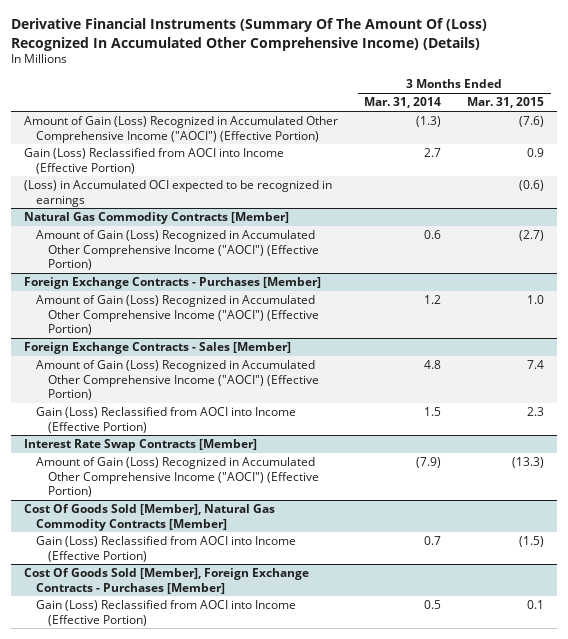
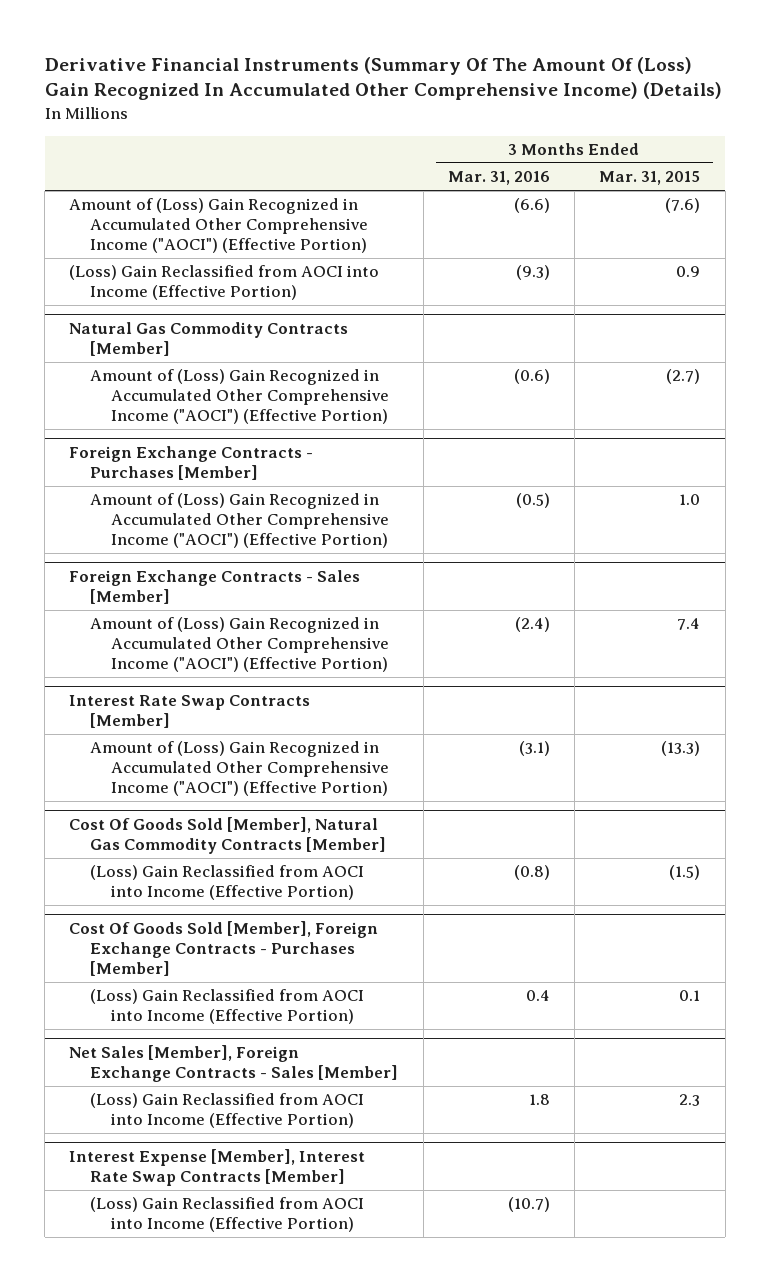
[10,18,487,51] Derivative Financial Instruments (Summary Of The Amount Of (Loss) Recognized In Accumulated Other Comprehensive Income) (Details) -> [44,56,722,101] Derivative Financial Instruments (Summary Of The Amount Of (Loss) Gain Recognized In Accumulated Other Comprehensive Income) (Details)
[364,97,442,109] Mar. 31, 2014 -> none
none -> [447,171,550,186] Mar. 31, 2016
[23,180,332,207] (Loss) in Accumulated OCI expected to be recognized in earnings -> none
[23,116,338,143] Amount of Gain (Loss) Recognized in Accumulated Other Comprehensive Income ("AOCI") (Effective Portion) -> [69,198,369,253] Amount of (Loss) Gain Recognized in Accumulated Other Comprehensive Income ("AOCI") (Effective Portion)
[23,148,284,174] Gain (Loss) Reclassified from AOCI into Income (Effective Portion) -> [69,265,380,301] (Loss) Gain Reclassified from AOCI into Income (Effective Portion)
[35,230,319,271] Amount of Gain (Loss) Recognized in Accumulated Other Comprehensive Income ("AOCI") (Effective Portion) -> [90,369,390,424] Amount of (Loss) Gain Recognized in Accumulated Other Comprehensive Income ("AOCI") (Effective Portion)
[35,295,319,336] Amount of Gain (Loss) Recognized in Accumulated Other Comprehensive Income ("AOCI") (Effective Portion) -> [90,493,390,548] Amount of (Loss) Gain Recognized in Accumulated Other Comprehensive Income ("AOCI") (Effective Portion)
[35,407,296,433] Gain (Loss) Reclassified from AOCI into Income (Effective Portion) -> none
[35,360,319,401] Amount of Gain (Loss) Recognized in Accumulated Other Comprehensive Income ("AOCI") (Effective Portion) -> [90,617,390,672] Amount of (Loss) Gain Recognized in Accumulated Other Comprehensive Income ("AOCI") (Effective Portion)
[35,457,319,498] Amount of Gain (Loss) Recognized in Accumulated Other Comprehensive Income ("AOCI") (Effective Portion) -> [90,741,390,796] Amount of (Loss) Gain Recognized in Accumulated Other Comprehensive Income ("AOCI") (Effective Portion)
[35,536,296,562] Gain (Loss) Reclassified from AOCI into Income (Effective Portion) -> [90,865,365,901] (Loss) Gain Reclassified from AOCI into Income (Effective Portion)
[35,600,296,626] Gain (Loss) Reclassified from AOCI into Income (Effective Portion) -> [90,989,365,1025] (Loss) Gain Reclassified from AOCI into Income (Effective Portion)
none -> [69,1045,399,1082] Net Sales [Member], Foreign Exchange Contracts - Sales [Member]
none -> [90,1093,365,1129] (Loss) Gain Reclassified from AOCI into Income (Effective Portion)
none -> [69,1149,366,1186] Interest Expense [Member], Interest Rate Swap Contracts [Member]
none -> [90,1197,365,1233] (Loss) Gain Reclassified from AOCI into Income (Effective Portion)

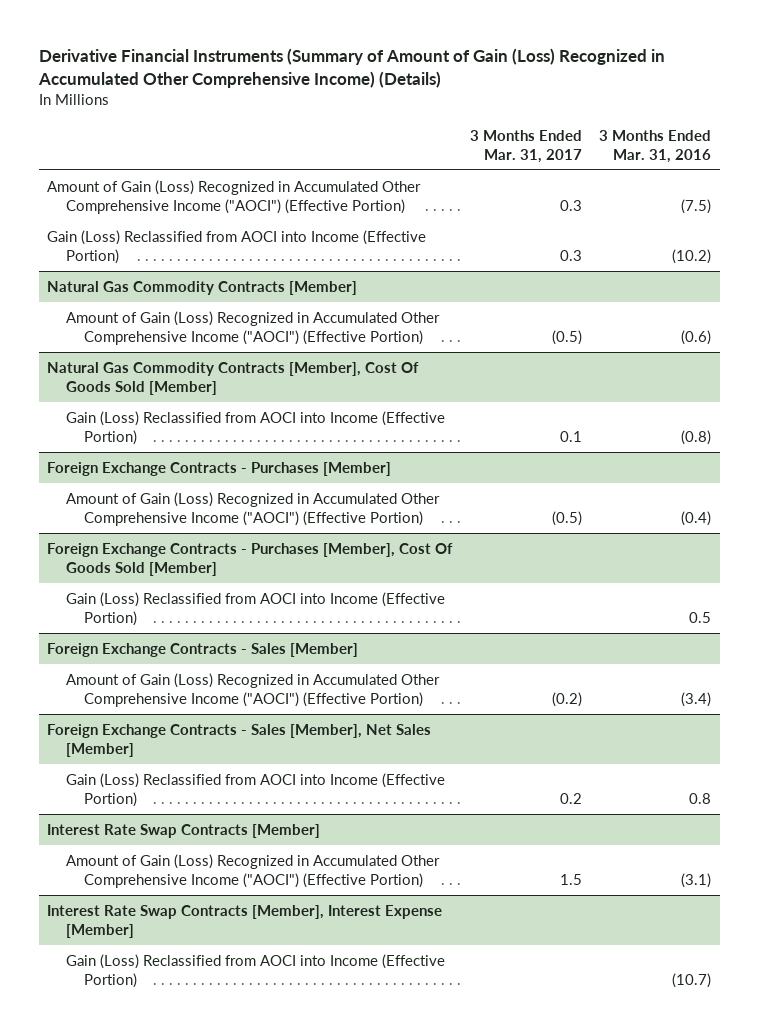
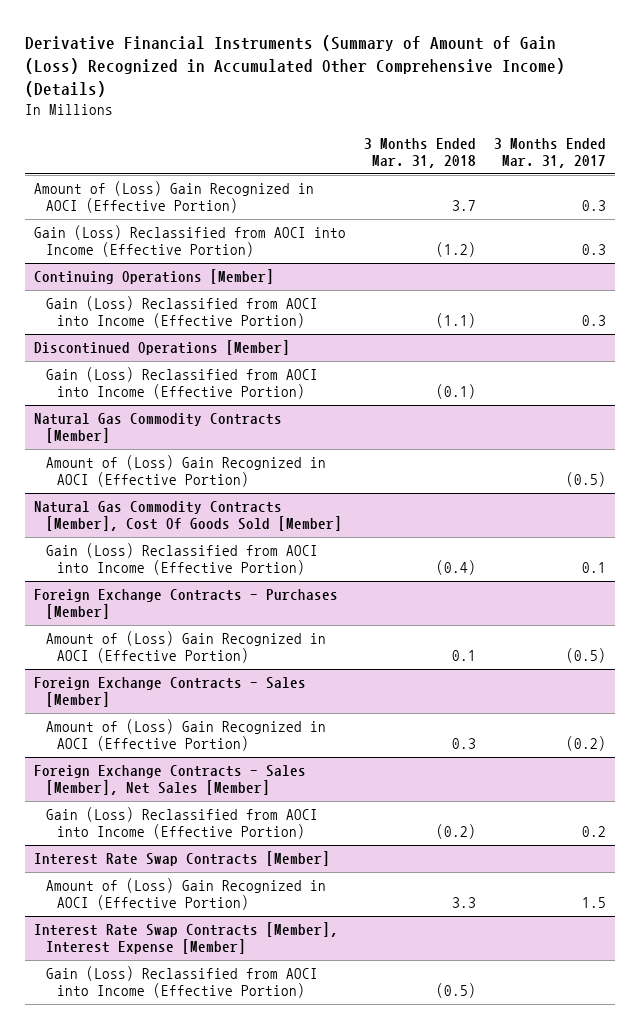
[599,129,712,163] 3 Months Ended Mar. 31, 2016 -> none
none -> [364,137,477,168] 3 Months Ended Mar. 31, 2018
[47,179,422,214] Amount of Gain (Loss) Recognized in Accumulated Other Comprehensive Income ("AOCI") (Effective Portion) -> [34,181,315,214] Amount of (Loss) Gain Recognized in AOCI (Effective Portion)
none -> [34,269,275,285] Continuing Operations [Member]
none -> [45,296,318,329] Gain (Loss) Reclassified from AOCI into Income (Effective Portion)
none -> [34,340,291,356] Discontinued Operations [Member]
none -> [45,367,318,400] Gain (Loss) Reclassified from AOCI into Income (Effective Portion)
[65,310,440,345] Amount of Gain (Loss) Recognized in Accumulated Other Comprehensive Income ("AOCI") (Effective Portion) -> [45,455,326,488] Amount of (Loss) Gain Recognized in AOCI (Effective Portion)
[47,542,454,576] Foreign Exchange Contracts - Purchases [Member], Cost Of Goods Sold [Member] -> none
[65,591,445,626] Gain (Loss) Reclassified from AOCI into Income (Effective Portion) -> none
[65,491,440,526] Amount of Gain (Loss) Recognized in Accumulated Other Comprehensive Income ("AOCI") (Effective Portion) -> [45,631,326,664] Amount of (Loss) Gain Recognized in AOCI (Effective Portion)
[65,672,440,707] Amount of Gain (Loss) Recognized in Accumulated Other Comprehensive Income ("AOCI") (Effective Portion) -> [45,719,326,752] Amount of (Loss) Gain Recognized in AOCI (Effective Portion)
[65,853,440,888] Amount of Gain (Loss) Recognized in Accumulated Other Comprehensive Income ("AOCI") (Effective Portion) -> [45,878,326,911] Amount of (Loss) Gain Recognized in AOCI (Effective Portion)

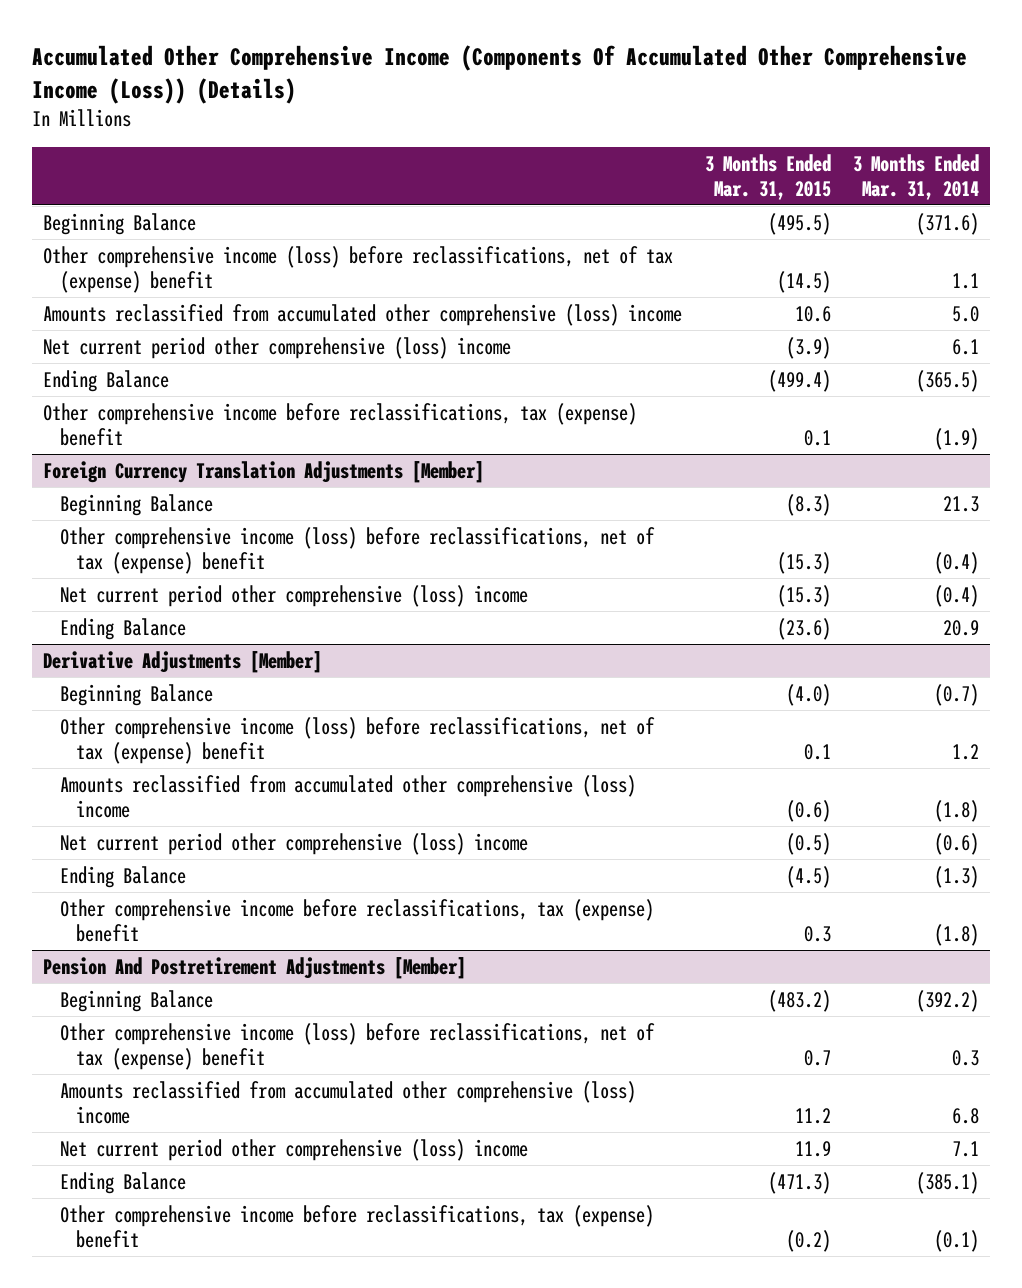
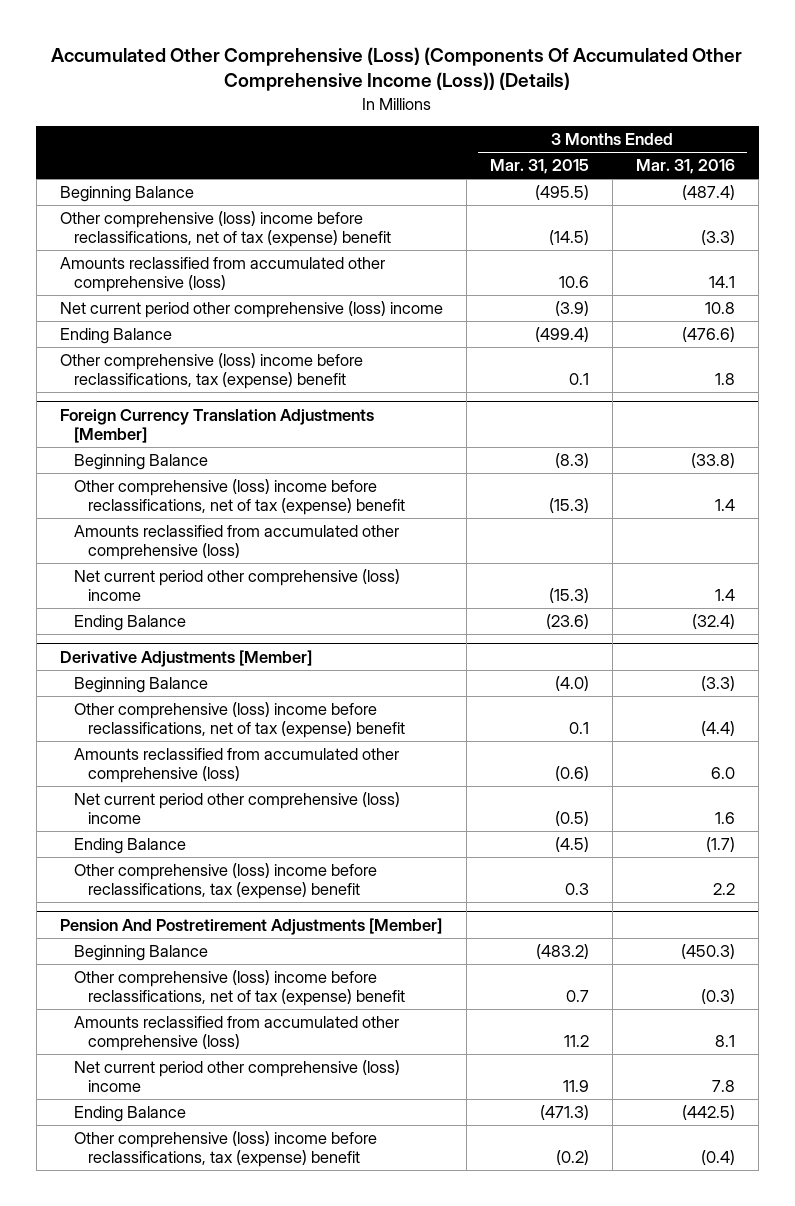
[32,44,968,104] Accumulated Other Comprehensive Income (Components Of Accumulated Other Comprehensive Income (Loss)) (Details) -> [51,46,743,92] Accumulated Other Comprehensive (Loss) (Components Of Accumulated Other Comprehensive Income (Loss)) (Details)
[852,153,979,201] 3 Months Ended Mar. 31, 2014 -> none
none -> [636,159,736,175] Mar. 31, 2016
[43,245,674,293] Other comprehensive income (loss) before reclassifications, net of tax (expense) benefit -> [59,210,391,248] Other comprehensive (loss) income before reclassifications, net of tax (expense) benefit
[43,303,683,326] Amounts reclassified from accumulated other comprehensive (loss) income -> [59,256,385,293] Amounts reclassified from accumulated other comprehensive (loss)
[43,402,638,446] Other comprehensive income before reclassifications, tax (expense) benefit -> [59,352,363,390] Other comprehensive (loss) income before reclassifications, tax (expense) benefit
[59,526,655,574] Other comprehensive income (loss) before reclassifications, net of tax (expense) benefit -> [73,478,406,516] Other comprehensive (loss) income before reclassifications, net of tax (expense) benefit
none -> [73,524,399,561] Amounts reclassified from accumulated other comprehensive (loss)
[59,716,655,764] Other comprehensive income (loss) before reclassifications, net of tax (expense) benefit -> [73,701,406,739] Other comprehensive (loss) income before reclassifications, net of tax (expense) benefit
[59,774,636,818] Amounts reclassified from accumulated other comprehensive (loss) income -> [73,747,399,784] Amounts reclassified from accumulated other comprehensive (loss)
[59,898,654,942] Other comprehensive income before reclassifications, tax (expense) benefit -> [73,862,377,900] Other comprehensive (loss) income before reclassifications, tax (expense) benefit
[59,1022,655,1070] Other comprehensive income (loss) before reclassifications, net of tax (expense) benefit -> [73,969,406,1007] Other comprehensive (loss) income before reclassifications, net of tax (expense) benefit
[59,1080,636,1124] Amounts reclassified from accumulated other comprehensive (loss) income -> [73,1015,399,1052] Amounts reclassified from accumulated other comprehensive (loss)
[59,1204,654,1248] Other comprehensive income before reclassifications, tax (expense) benefit -> [73,1130,377,1168] Other comprehensive (loss) income before reclassifications, tax (expense) benefit

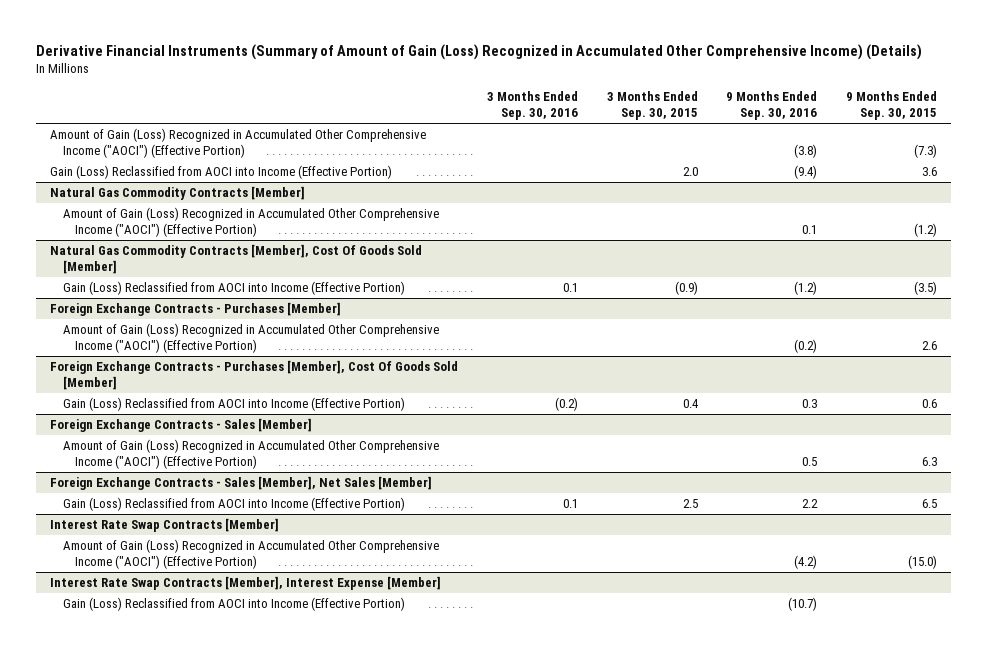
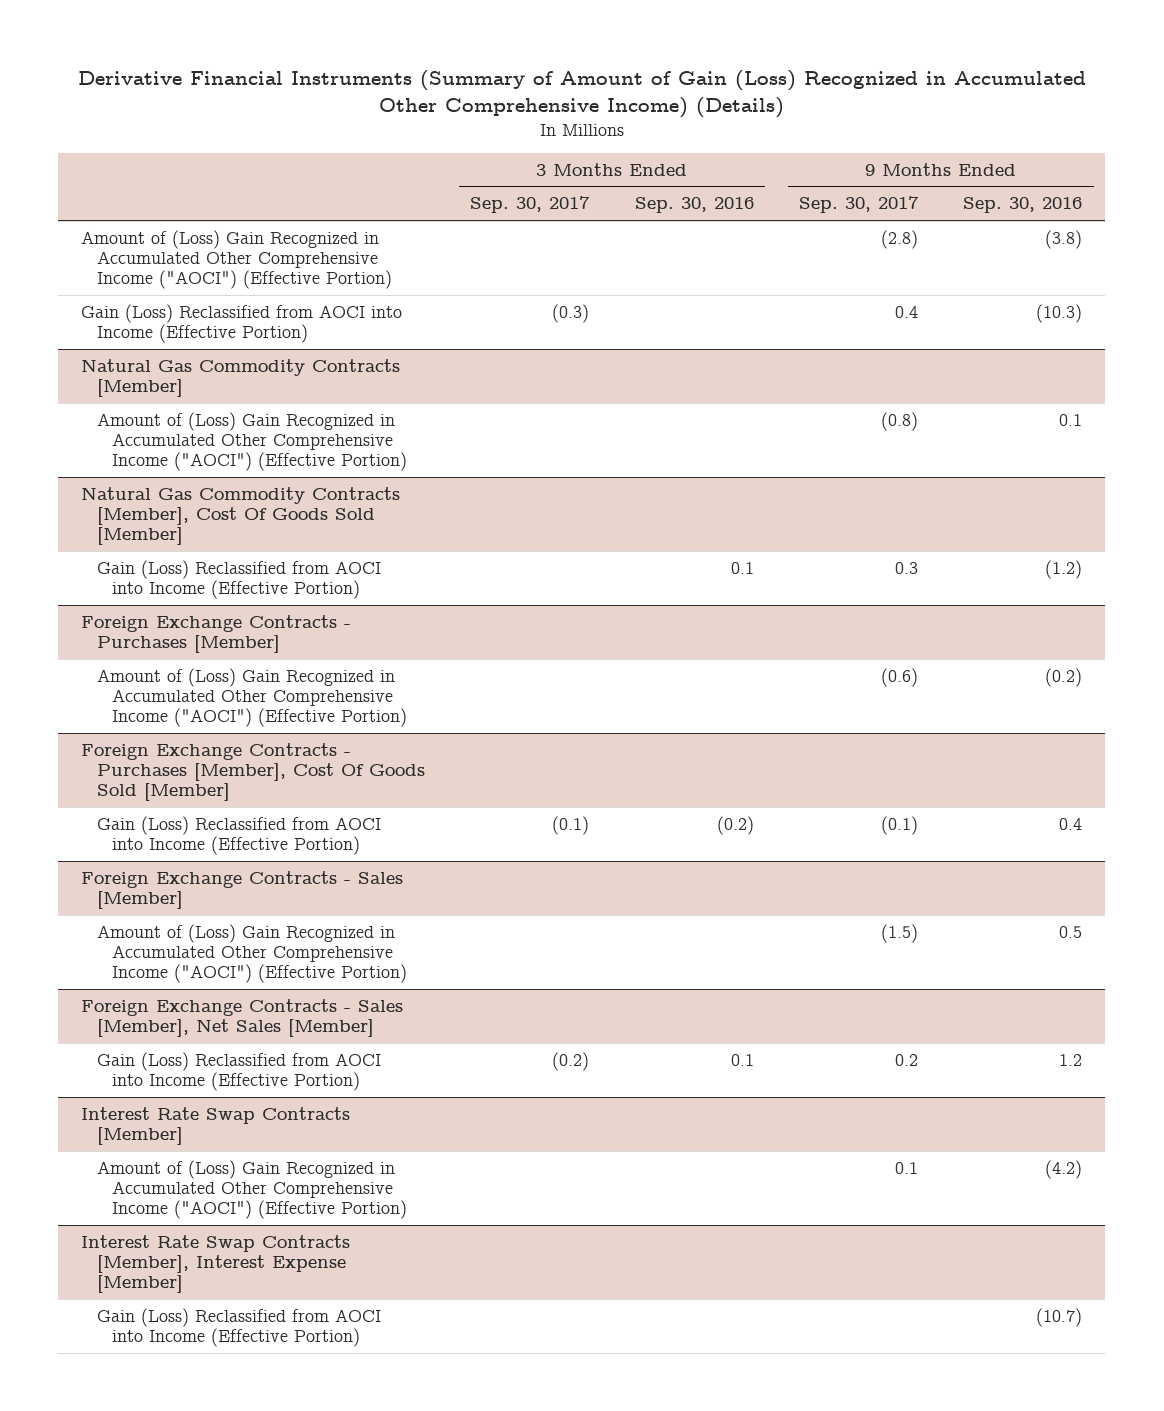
[606,91,698,120] 3 Months Ended Sep. 30, 2015 -> none
[845,91,937,120] 9 Months Ended Sep. 30, 2015 -> none
none -> [470,196,591,214] Sep. 30, 2017
none -> [799,196,920,214] Sep. 30, 2017
[50,128,427,158] Amount of Gain (Loss) Recognized in Accumulated Other Comprehensive Income ("AOCI") (Effective Portion) -> [81,229,392,290] Amount of (Loss) Gain Recognized in Accumulated Other Comprehensive Income ("AOCI") (Effective Portion)
[794,165,818,180] (9.4) -> [1036,303,1083,323] (10.3)
[62,207,439,237] Amount of Gain (Loss) Recognized in Accumulated Other Comprehensive Income ("AOCI") (Effective Portion) -> [96,411,408,472] Amount of (Loss) Gain Recognized in Accumulated Other Comprehensive Income ("AOCI") (Effective Portion)
[62,323,439,353] Amount of Gain (Loss) Recognized in Accumulated Other Comprehensive Income ("AOCI") (Effective Portion) -> [96,667,408,728] Amount of (Loss) Gain Recognized in Accumulated Other Comprehensive Income ("AOCI") (Effective Portion)
[802,399,818,409] 0.3 -> [1059,817,1083,830] 0.4
[62,439,439,469] Amount of Gain (Loss) Recognized in Accumulated Other Comprehensive Income ("AOCI") (Effective Portion) -> [96,923,408,984] Amount of (Loss) Gain Recognized in Accumulated Other Comprehensive Income ("AOCI") (Effective Portion)
[802,499,819,509] 2.2 -> [1059,1053,1083,1066] 1.2
[62,539,439,569] Amount of Gain (Loss) Recognized in Accumulated Other Comprehensive Income ("AOCI") (Effective Portion) -> [96,1159,408,1220] Amount of (Loss) Gain Recognized in Accumulated Other Comprehensive Income ("AOCI") (Effective Portion)

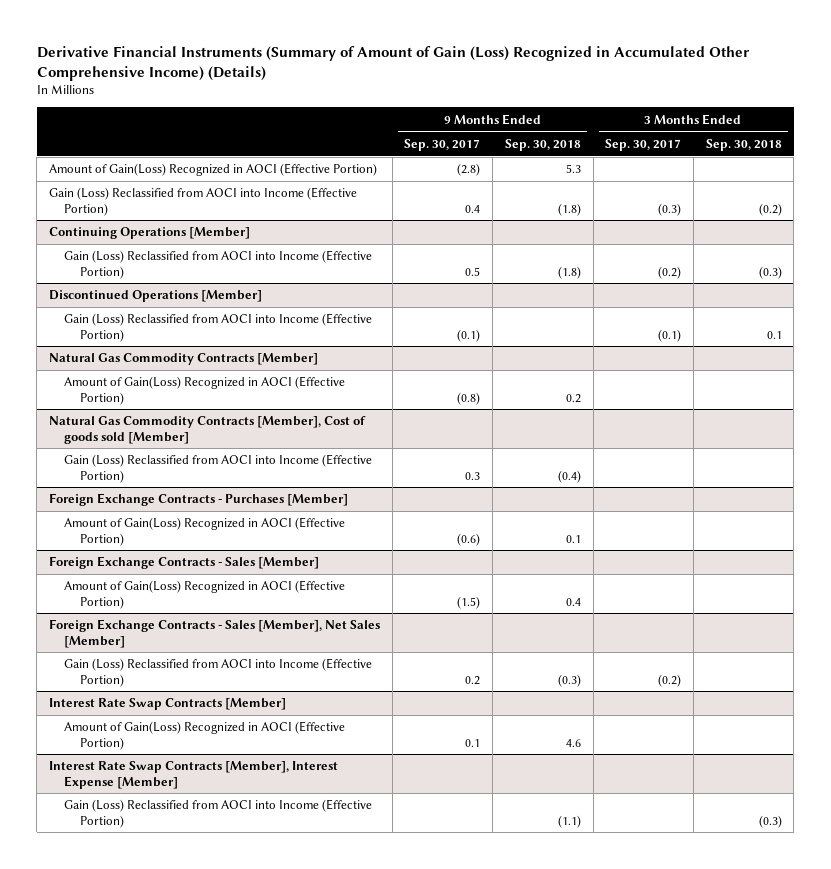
[634,197,754,214] Sep. 30, 2016 -> none
[963,197,1083,214] Sep. 30, 2016 -> none
none -> [504,138,581,151] Sep. 30, 2018
none -> [705,138,782,151] Sep. 30, 2018
[81,229,392,290] Amount of (Loss) Gain Recognized in Accumulated Other Comprehensive Income ("AOCI") (Effective Portion) -> [48,163,377,177] Amount of Gain(Loss) Recognized in AOCI (Effective Portion)
none -> [48,227,250,240] Continuing Operations [Member]
none -> [64,250,373,279] Gain (Loss) Reclassified from AOCI into Income (Effective Portion)
none -> [48,290,262,303] Discontinued Operations [Member]
none -> [64,313,373,342] Gain (Loss) Reclassified from AOCI into Income (Effective Portion)
[96,411,408,472] Amount of (Loss) Gain Recognized in Accumulated Other Comprehensive Income ("AOCI") (Effective Portion) -> [64,376,346,405] Amount of Gain(Loss) Recognized in AOCI (Effective Portion)
[81,486,401,546] Natural Gas Commodity Contracts [Member], Cost Of Goods Sold [Member] -> [48,416,366,444] Natural Gas Commodity Contracts [Member], Cost of goods sold [Member]
[81,742,425,802] Foreign Exchange Contracts - Purchases [Member], Cost Of Goods Sold [Member] -> none
[96,815,381,856] Gain (Loss) Reclassified from AOCI into Income (Effective Portion) -> none
[96,667,408,728] Amount of (Loss) Gain Recognized in Accumulated Other Comprehensive Income ("AOCI") (Effective Portion) -> [64,517,346,546] Amount of Gain(Loss) Recognized in AOCI (Effective Portion)
[96,923,408,984] Amount of (Loss) Gain Recognized in Accumulated Other Comprehensive Income ("AOCI") (Effective Portion) -> [64,580,346,609] Amount of Gain(Loss) Recognized in AOCI (Effective Portion)
[96,1159,408,1220] Amount of (Loss) Gain Recognized in Accumulated Other Comprehensive Income ("AOCI") (Effective Portion) -> [64,721,346,750] Amount of Gain(Loss) Recognized in AOCI (Effective Portion)

